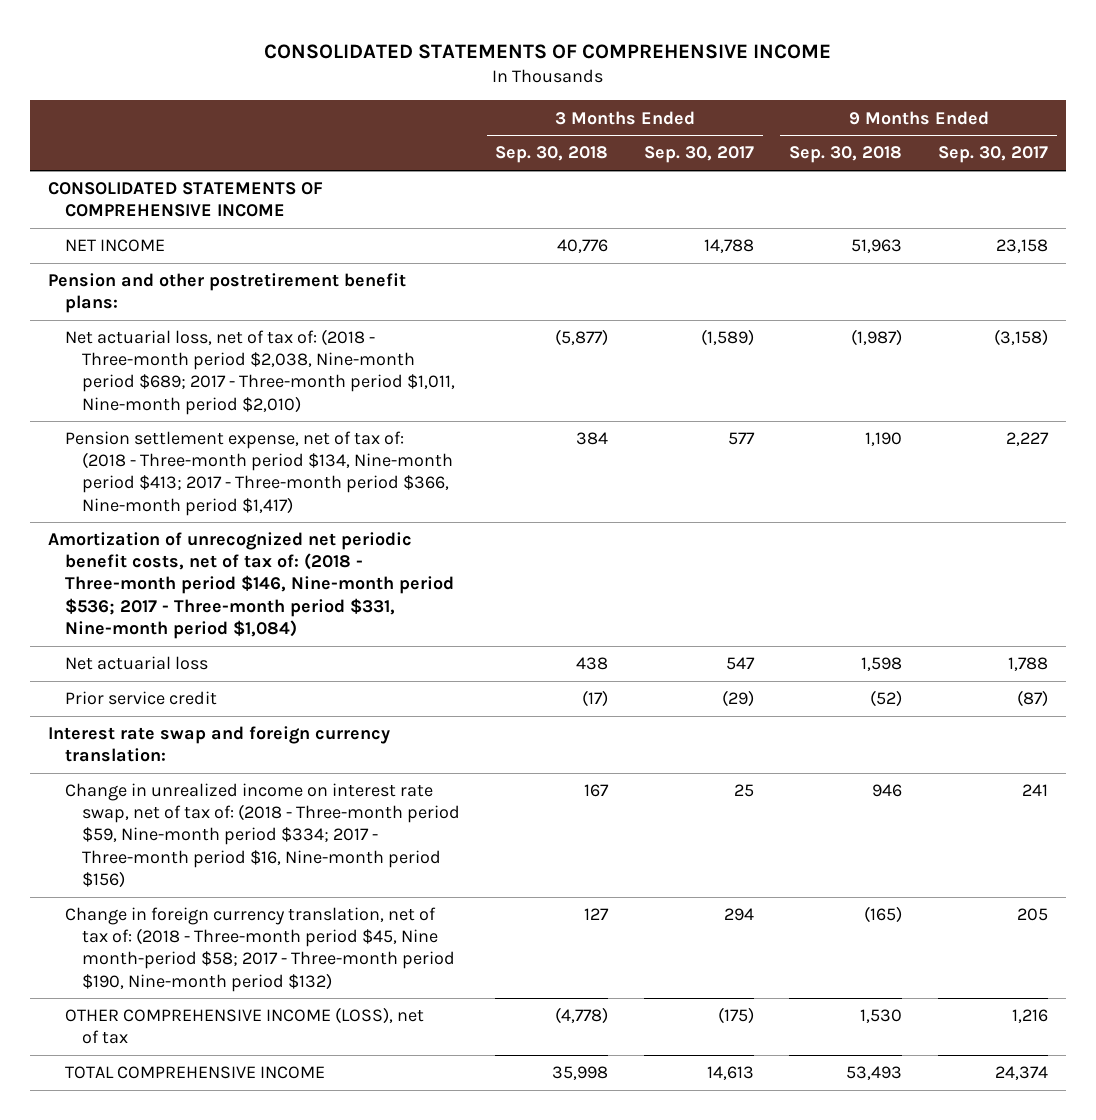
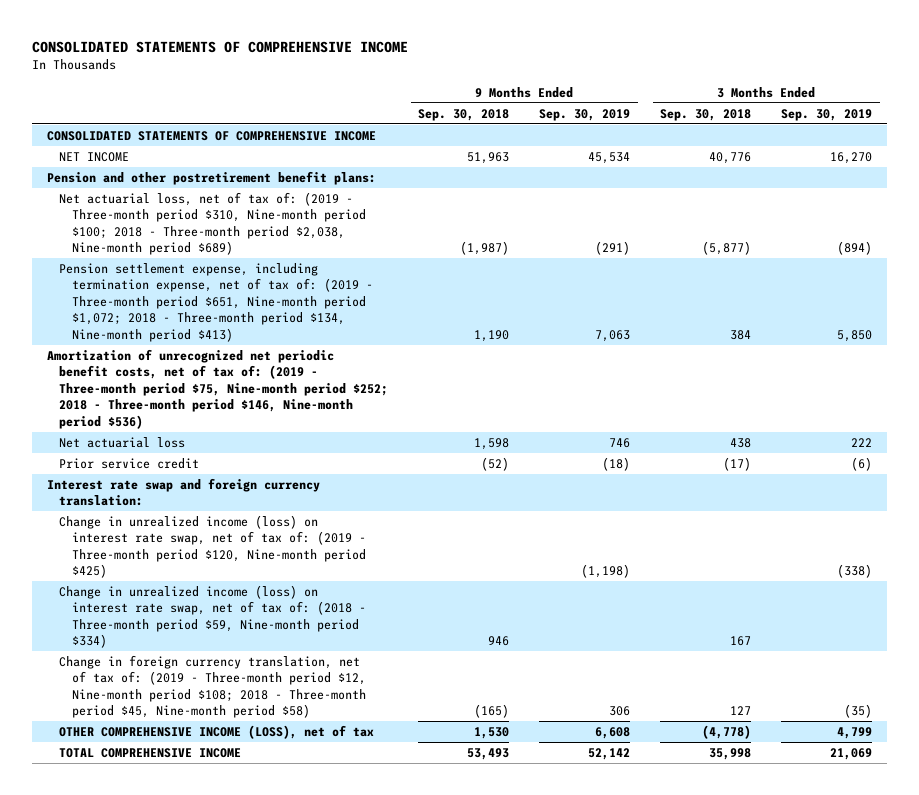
[643,146,754,164] Sep. 30, 2017 -> none
[937,146,1048,164] Sep. 30, 2017 -> none
none -> [539,108,631,121] Sep. 30, 2019
none -> [781,108,873,121] Sep. 30, 2019
[64,329,455,415] Net actuarial loss, net of tax of: (2018 - Three-month period $2,038, Nine-month period $689; 2017 - Three-month period $1,011, Nine-month period $2,010) -> [59,191,366,256] Net actuarial loss, net of tax of: (2019 - Three-month period $310, Nine-month period $100; 2018 - Three-month period $2,038, Nine-month period $689)
[64,431,453,516] Pension settlement expense, net of tax of: (2018 - Three-month period $134, Nine-month period $413; 2017 - Three-month period $366, Nine-month period $1,417) -> [59,262,373,342] Pension settlement expense, including termination expense, net of tax of: (2019 - Three-month period $651, Nine-month period $1,072; 2018 - Three-month period $134, Nine-month period $413)
[47,532,454,639] Amortization of unrecognized net periodic benefit costs, net of tax of: (2018 - Three-month period $146, Nine-month period $536; 2017 - Three-month period $331, Nine-month period $1,084) -> [47,348,389,429] Amortization of unrecognized net periodic benefit costs, net of tax of: (2019 - Three-month period $75, Nine-month period $252; 2018 - Three-month period $146, Nine-month period $536)
none -> [59,514,366,579] Change in unrealized income (loss) on interest rate swap, net of tax of: (2019 - Three-month period $120, Nine-month period $425)
[64,783,460,888] Change in unrealized income on interest rate swap, net of tax of: (2018 - Three-month period $59, Nine-month period $334; 2017 - Three-month period $16, Nine-month period $156) -> [59,584,366,649] Change in unrealized income (loss) on interest rate swap, net of tax of: (2018 - Three-month period $59, Nine-month period $334)
[64,907,455,992] Change in foreign currency translation, net of tax of: (2018 - Three-month period $45, Nine month-period $58; 2017 - Three-month period $190, Nine-month period $132) -> [59,654,366,719] Change in foreign currency translation, net of tax of: (2019 - Three-month period $12, Nine-month period $108; 2018 - Three-month period $45, Nine-month period $58)

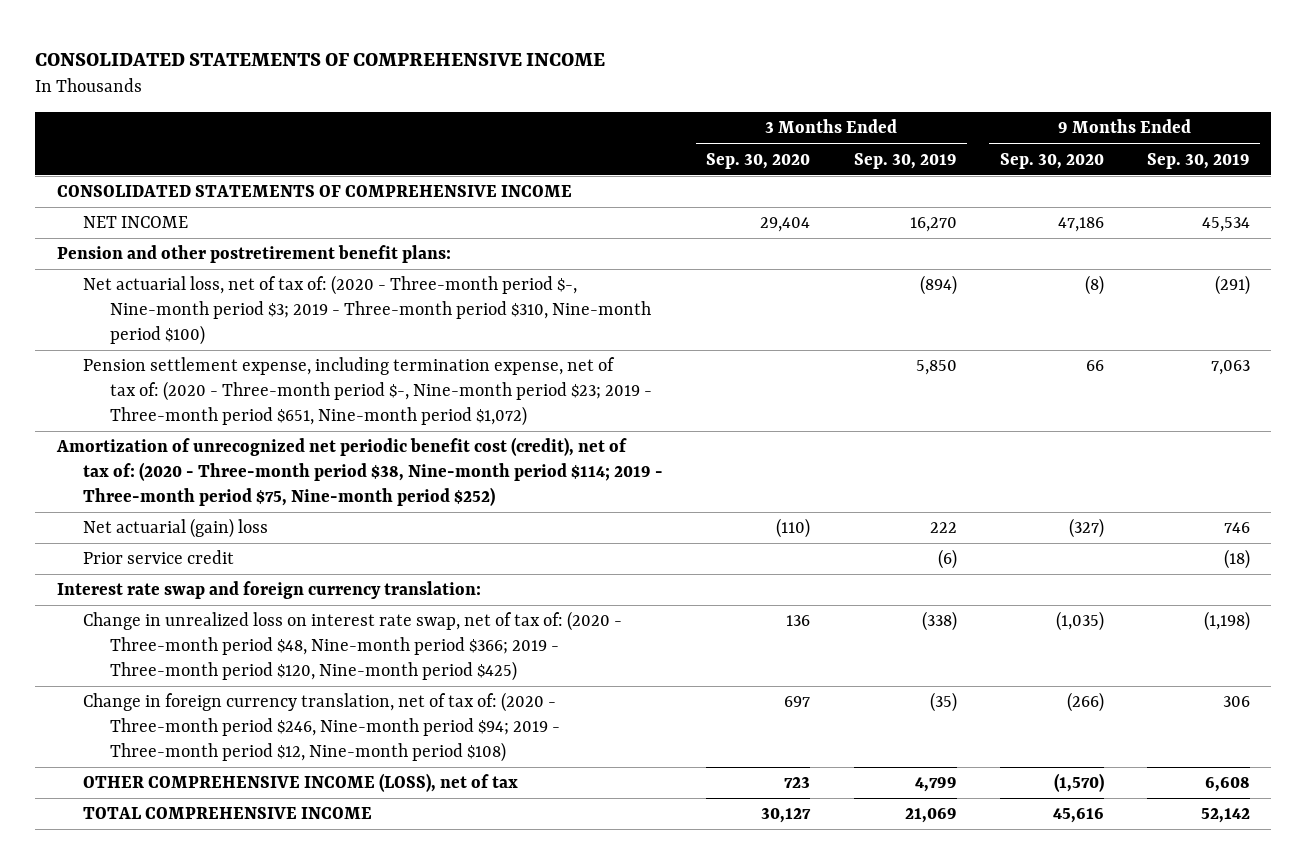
[418,108,510,121] Sep. 30, 2018 -> none
[660,108,752,121] Sep. 30, 2018 -> none
none -> [706,152,811,169] Sep. 30, 2020
none -> [999,152,1104,169] Sep. 30, 2020
[59,191,366,256] Net actuarial loss, net of tax of: (2019 - Three-month period $310, Nine-month period $100; 2018 - Three-month period $2,038, Nine-month period $689) -> [83,275,651,345] Net actuarial loss, net of tax of: (2020 - Three-month period $-, Nine-month period $3; 2019 - Three-month period $310, Nine-month period $100)
[59,262,373,342] Pension settlement expense, including termination expense, net of tax of: (2019 - Three-month period $651, Nine-month period $1,072; 2018 - Three-month period $134, Nine-month period $413) -> [83,357,652,426] Pension settlement expense, including termination expense, net of tax of: (2020 - Three-month period $-, Nine-month period $23; 2019 - Three-month period $651, Nine-month period $1,072)
[47,348,389,429] Amortization of unrecognized net periodic benefit costs, net of tax of: (2019 - Three-month period $75, Nine-month period $252; 2018 - Three-month period $146, Nine-month period $536) -> [55,437,664,506] Amortization of unrecognized net periodic benefit cost (credit), net of tax of: (2020 - Three-month period $38, Nine-month period $114; 2019 - Three-month period $75, Nine-month period $252)
[59,436,186,448] Net actuarial loss -> [83,518,269,539] Net actuarial (gain) loss
[59,584,366,649] Change in unrealized income (loss) on interest rate swap, net of tax of: (2018 - Three-month period $59, Nine-month period $334) -> none
[59,514,366,579] Change in unrealized income (loss) on interest rate swap, net of tax of: (2019 - Three-month period $120, Nine-month period $425) -> [83,611,623,681] Change in unrealized loss on interest rate swap, net of tax of: (2020 - Three-month period $48, Nine-month period $366; 2019 - Three-month period $120, Nine-month period $425)
[59,654,366,719] Change in foreign currency translation, net of tax of: (2019 - Three-month period $12, Nine-month period $108; 2018 - Three-month period $45, Nine-month period $58) -> [83,692,560,762] Change in foreign currency translation, net of tax of: (2020 - Three-month period $246, Nine-month period $94; 2019 - Three-month period $12, Nine-month period $108)

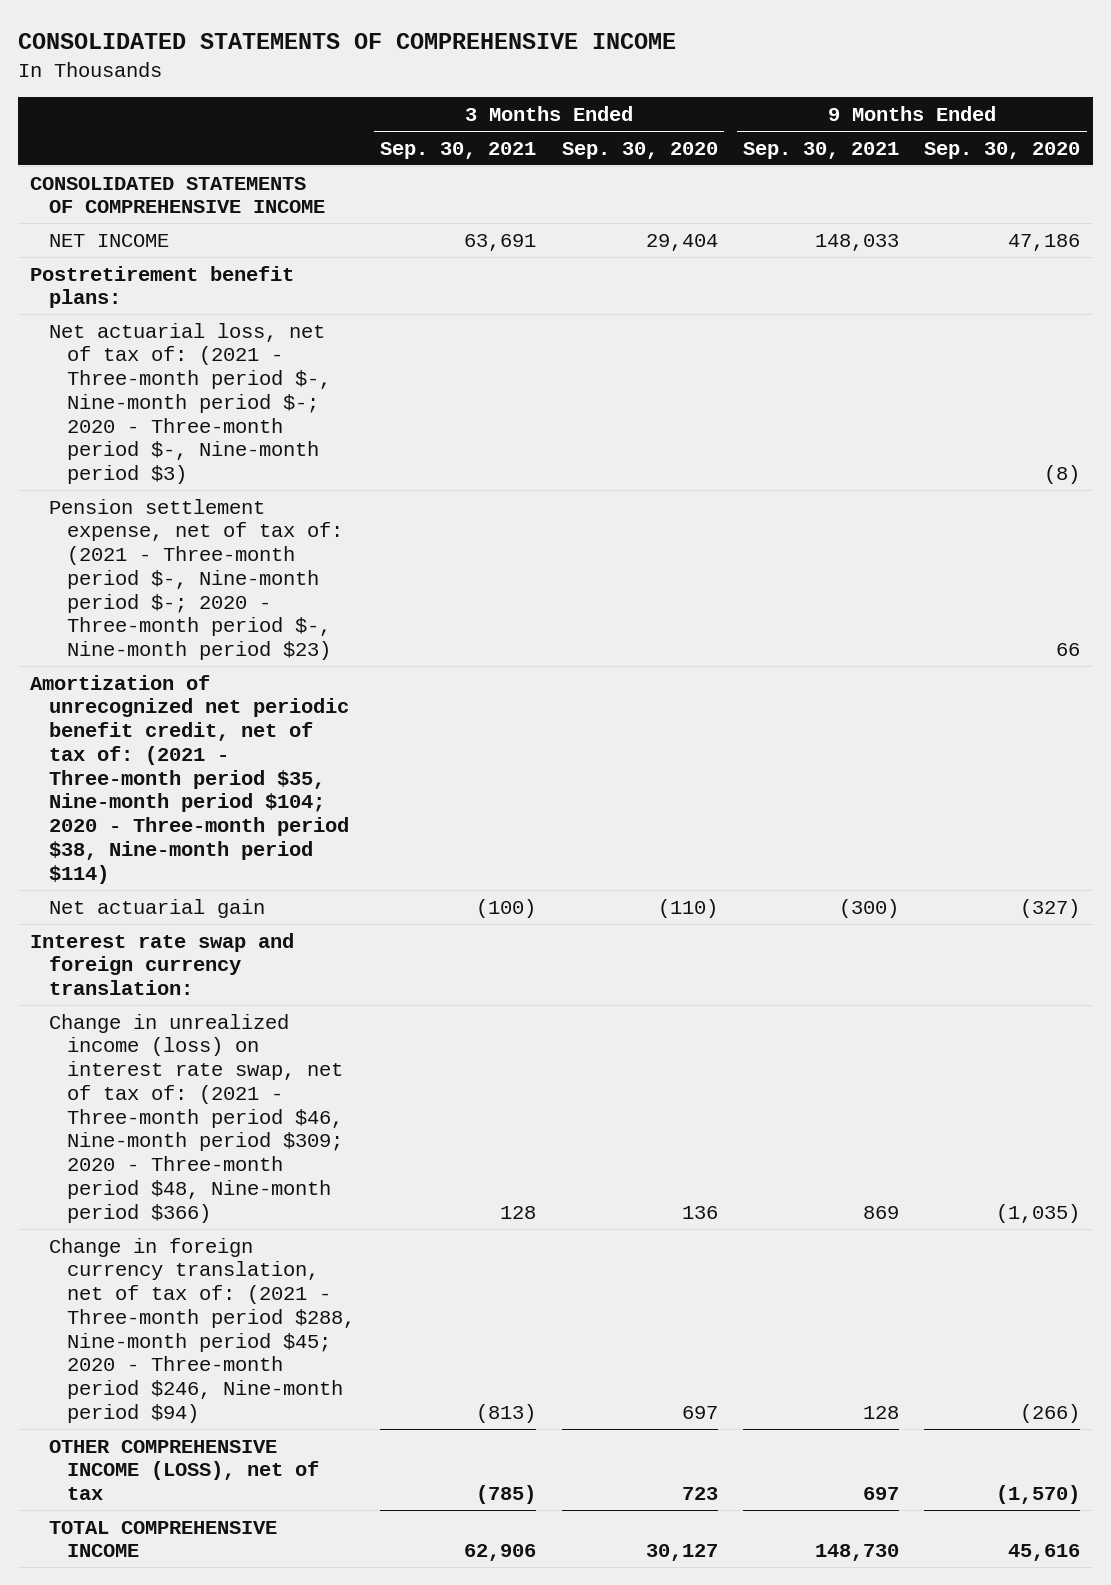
[853,152,957,169] Sep. 30, 2019 -> none
[1146,152,1250,169] Sep. 30, 2019 -> none
none -> [380,141,537,159] Sep. 30, 2021
none -> [742,141,899,159] Sep. 30, 2021
[83,550,235,565] Prior service credit -> none
[56,245,451,264] Pension and other postretirement benefit plans: -> [30,265,295,309] Postretirement benefit plans:
[83,275,651,345] Net actuarial loss, net of tax of: (2020 - Three-month period $-, Nine-month period $3; 2019 - Three-month period $310, Nine-month period $100) -> [48,322,331,485] Net actuarial loss, net of tax of: (2021 - Three-month period $-, Nine-month period $-; 2020 - Three-month period $-, Nine-month period $3)
[83,357,652,426] Pension settlement expense, including termination expense, net of tax of: (2020 - Three-month period $-, Nine-month period $23; 2019 - Three-month period $651, Nine-month period $1,072) -> [48,498,343,661] Pension settlement expense, net of tax of: (2021 - Three-month period $-, Nine-month period $-; 2020 - Three-month period $-, Nine-month period $23)
[55,437,664,506] Amortization of unrecognized net periodic benefit cost (credit), net of tax of: (2020 - Three-month period $38, Nine-month period $114; 2019 - Three-month period $75, Nine-month period $252) -> [30,674,349,884] Amortization of unrecognized net periodic benefit credit, net of tax of: (2021 - Three-month period $35, Nine-month period $104; 2020 - Three-month period $38, Nine-month period $114)
[83,518,269,539] Net actuarial (gain) loss -> [48,898,265,918] Net actuarial gain
[83,611,623,681] Change in unrealized loss on interest rate swap, net of tax of: (2020 - Three-month period $48, Nine-month period $366; 2019 - Three-month period $120, Nine-month period $425) -> [48,1013,343,1223] Change in unrealized income (loss) on interest rate swap, net of tax of: (2021 - Three-month period $46, Nine-month period $309; 2020 - Three-month period $48, Nine-month period $366)
[83,692,560,762] Change in foreign currency translation, net of tax of: (2020 - Three-month period $246, Nine-month period $94; 2019 - Three-month period $12, Nine-month period $108) -> [48,1237,355,1423] Change in foreign currency translation, net of tax of: (2021 - Three-month period $288, Nine-month period $45; 2020 - Three-month period $246, Nine-month period $94)

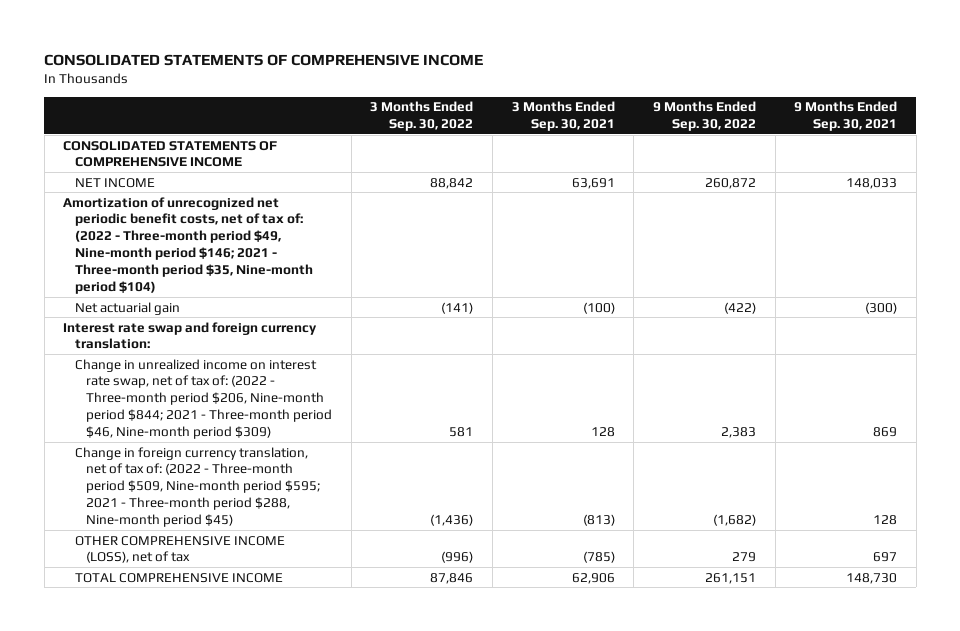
[561,141,718,159] Sep. 30, 2020 -> none
[924,141,1081,159] Sep. 30, 2020 -> none
none -> [370,101,474,132] 3 Months Ended Sep. 30, 2022
none -> [652,101,756,132] 9 Months Ended Sep. 30, 2022
[30,265,295,309] Postretirement benefit plans: -> none
[48,322,331,485] Net actuarial loss, net of tax of: (2021 - Three-month period $-, Nine-month period $-; 2020 - Three-month period $-, Nine-month period $3) -> none
[48,498,343,661] Pension settlement expense, net of tax of: (2021 - Three-month period $-, Nine-month period $-; 2020 - Three-month period $-, Nine-month period $23) -> none
[30,674,349,884] Amortization of unrecognized net periodic benefit credit, net of tax of: (2021 - Three-month period $35, Nine-month period $104; 2020 - Three-month period $38, Nine-month period $114) -> [63,196,313,294] Amortization of unrecognized net periodic benefit costs, net of tax of: (2022 - Three-month period $49, Nine-month period $146; 2021 - Three-month period $35, Nine-month period $104)
[48,1013,343,1223] Change in unrealized income (loss) on interest rate swap, net of tax of: (2021 - Three-month period $46, Nine-month period $309; 2020 - Three-month period $48, Nine-month period $366) -> [74,358,333,440] Change in unrealized income on interest rate swap, net of tax of: (2022 - Three-month period $206, Nine-month period $844; 2021 - Three-month period $46, Nine-month period $309)
[48,1237,355,1423] Change in foreign currency translation, net of tax of: (2021 - Three-month period $288, Nine-month period $45; 2020 - Three-month period $246, Nine-month period $94) -> [74,446,321,528] Change in foreign currency translation, net of tax of: (2022 - Three-month period $509, Nine-month period $595; 2021 - Three-month period $288, Nine-month period $45)

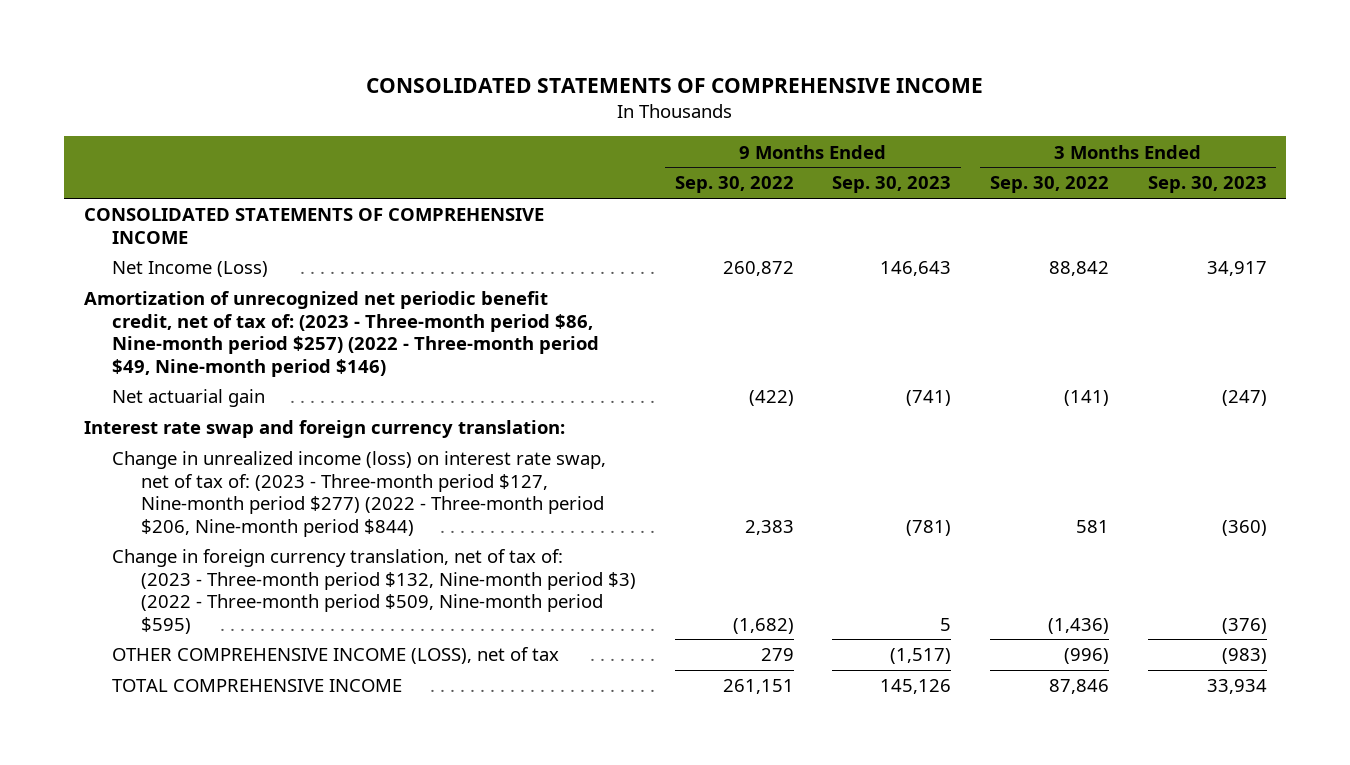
[511,101,615,132] 3 Months Ended Sep. 30, 2021 -> none
[794,101,898,132] 9 Months Ended Sep. 30, 2021 -> none
none -> [832,176,952,194] Sep. 30, 2023
none -> [1147,176,1267,194] Sep. 30, 2023
[74,177,155,188] NET INCOME -> [112,261,269,278] Net Income (Loss)
[63,196,313,294] Amortization of unrecognized net periodic benefit costs, net of tax of: (2022 - Three-month period $49, Nine-month period $146; 2021 - Three-month period $35, Nine-month period $104) -> [83,291,600,377] Amortization of unrecognized net periodic benefit credit, net of tax of: (2023 - Three-month period $86, Nine-month period $257) (2022 - Three-month period $49, Nine-month period $146)
[74,358,333,440] Change in unrealized income on interest rate swap, net of tax of: (2022 - Three-month period $206, Nine-month period $844; 2021 - Three-month period $46, Nine-month period $309) -> [112,451,607,537] Change in unrealized income (loss) on interest rate swap, net of tax of: (2023 - Three-month period $127, Nine-month period $277) (2022 - Three-month period $206, Nine-month period $844)
[74,446,321,528] Change in foreign currency translation, net of tax of: (2022 - Three-month period $509, Nine-month period $595; 2021 - Three-month period $288, Nine-month period $45) -> [112,549,636,634] Change in foreign currency translation, net of tax of: (2023 - Three-month period $132, Nine-month period $3) (2022 - Three-month period $509, Nine-month period $595)

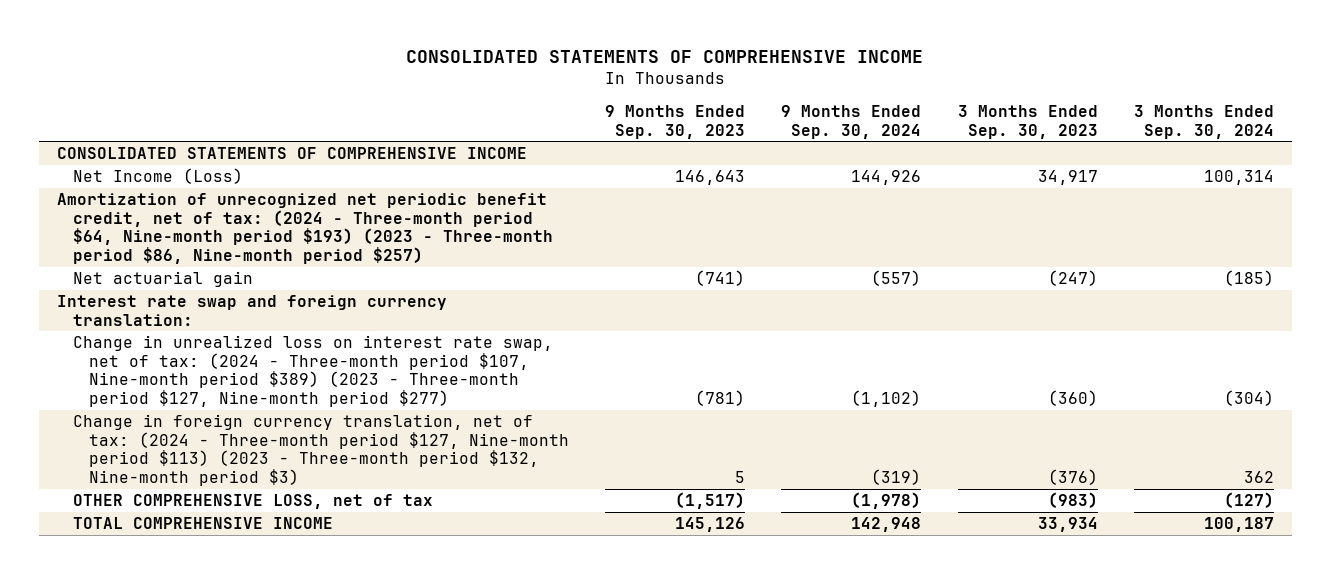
[674,176,794,194] Sep. 30, 2022 -> none
[989,176,1109,194] Sep. 30, 2022 -> none
none -> [781,104,922,139] 9 Months Ended Sep. 30, 2024
none -> [1133,104,1274,139] 3 Months Ended Sep. 30, 2024
[83,291,600,377] Amortization of unrecognized net periodic benefit credit, net of tax of: (2023 - Three-month period $86, Nine-month period $257) (2022 - Three-month period $49, Nine-month period $146) -> [57,193,554,265] Amortization of unrecognized net periodic benefit credit, net of tax: (2024 - Three-month period $64, Nine-month period $193) (2023 - Three-month period $86, Nine-month period $257)
[112,451,607,537] Change in unrealized income (loss) on interest rate swap, net of tax of: (2023 - Three-month period $127, Nine-month period $277) (2022 - Three-month period $206, Nine-month period $844) -> [73,335,554,408] Change in unrealized loss on interest rate swap, net of tax: (2024 - Three-month period $107, Nine-month period $389) (2023 - Three-month period $127, Nine-month period $277)
[112,549,636,634] Change in foreign currency translation, net of tax of: (2023 - Three-month period $132, Nine-month period $3) (2022 - Three-month period $509, Nine-month period $595) -> [73,414,570,487] Change in foreign currency translation, net of tax: (2024 - Three-month period $127, Nine-month period $113) (2023 - Three-month period $132, Nine-month period $3)
[112,647,560,665] OTHER COMPREHENSIVE INCOME (LOSS), net of tax -> [73,494,434,510] OTHER COMPREHENSIVE LOSS, net of tax

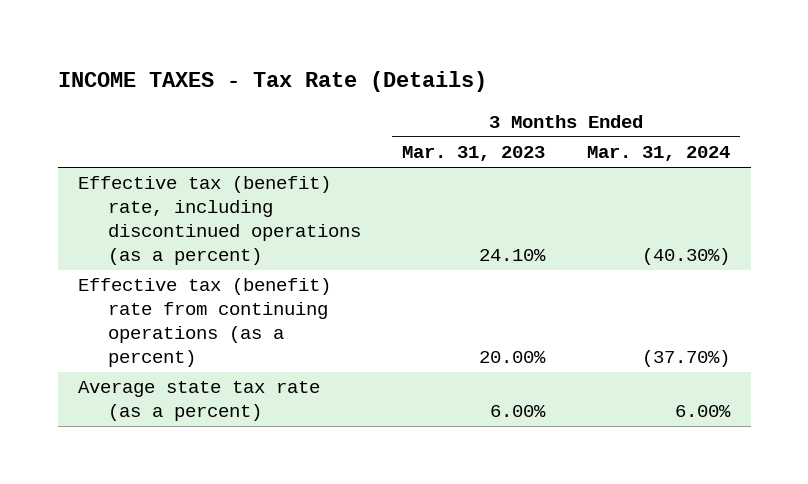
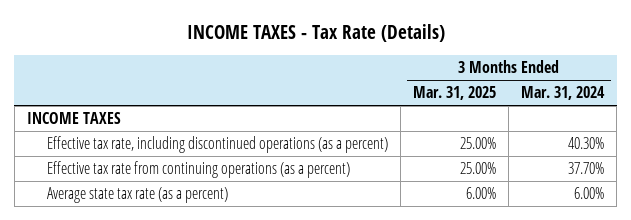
[402,146,546,162] Mar. 31, 2023 -> none
none -> [413,86,497,101] Mar. 31, 2025
none -> [26,112,121,125] INCOME TAXES
[78,176,361,266] Effective tax (benefit) rate, including discontinued operations (as a percent) -> [47,136,389,154] Effective tax rate, including discontinued operations (as a percent)
[641,248,730,266] (40.30%) -> [568,137,605,150] 40.30%
[78,278,332,368] Effective tax (benefit) rate from continuing operations (as a percent) -> [47,161,351,179] Effective tax rate from continuing operations (as a percent)
[641,350,730,368] (37.70%) -> [568,162,605,175] 37.70%

